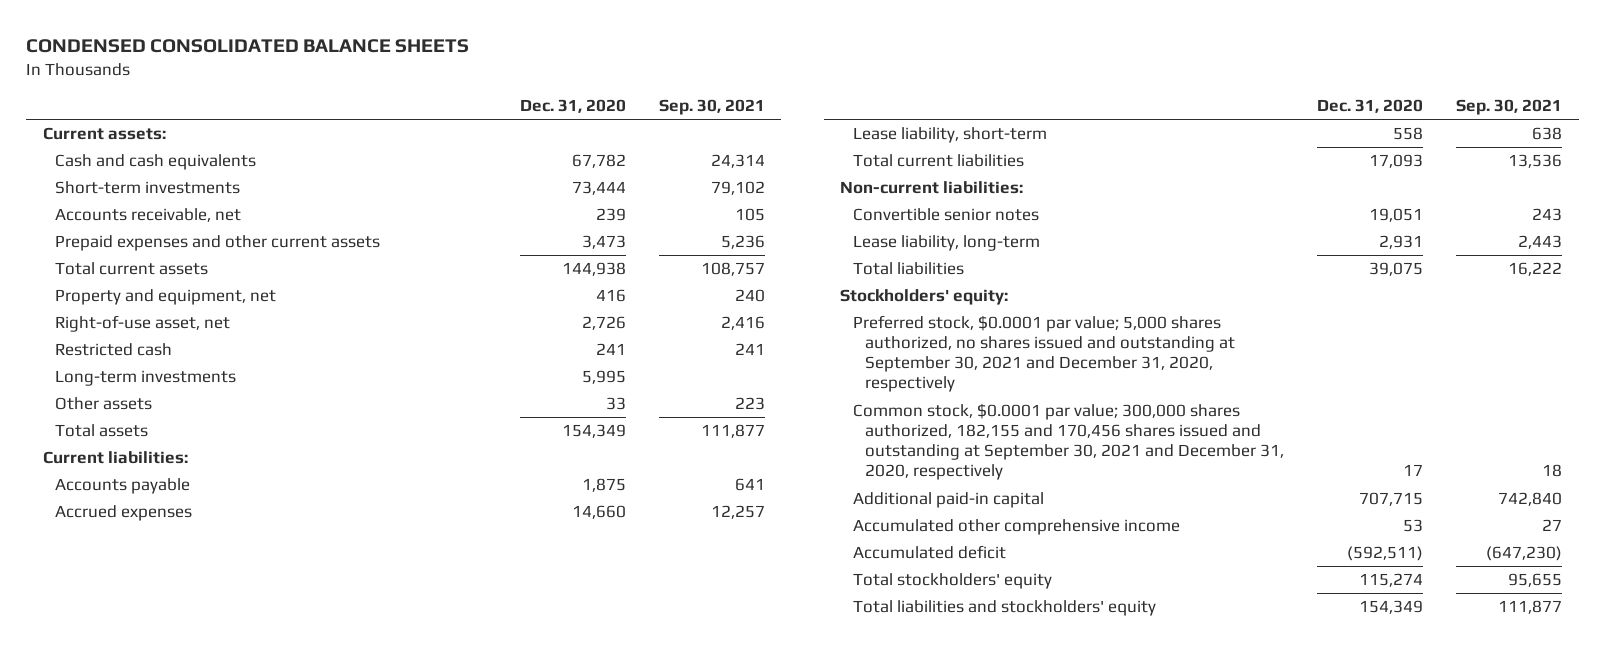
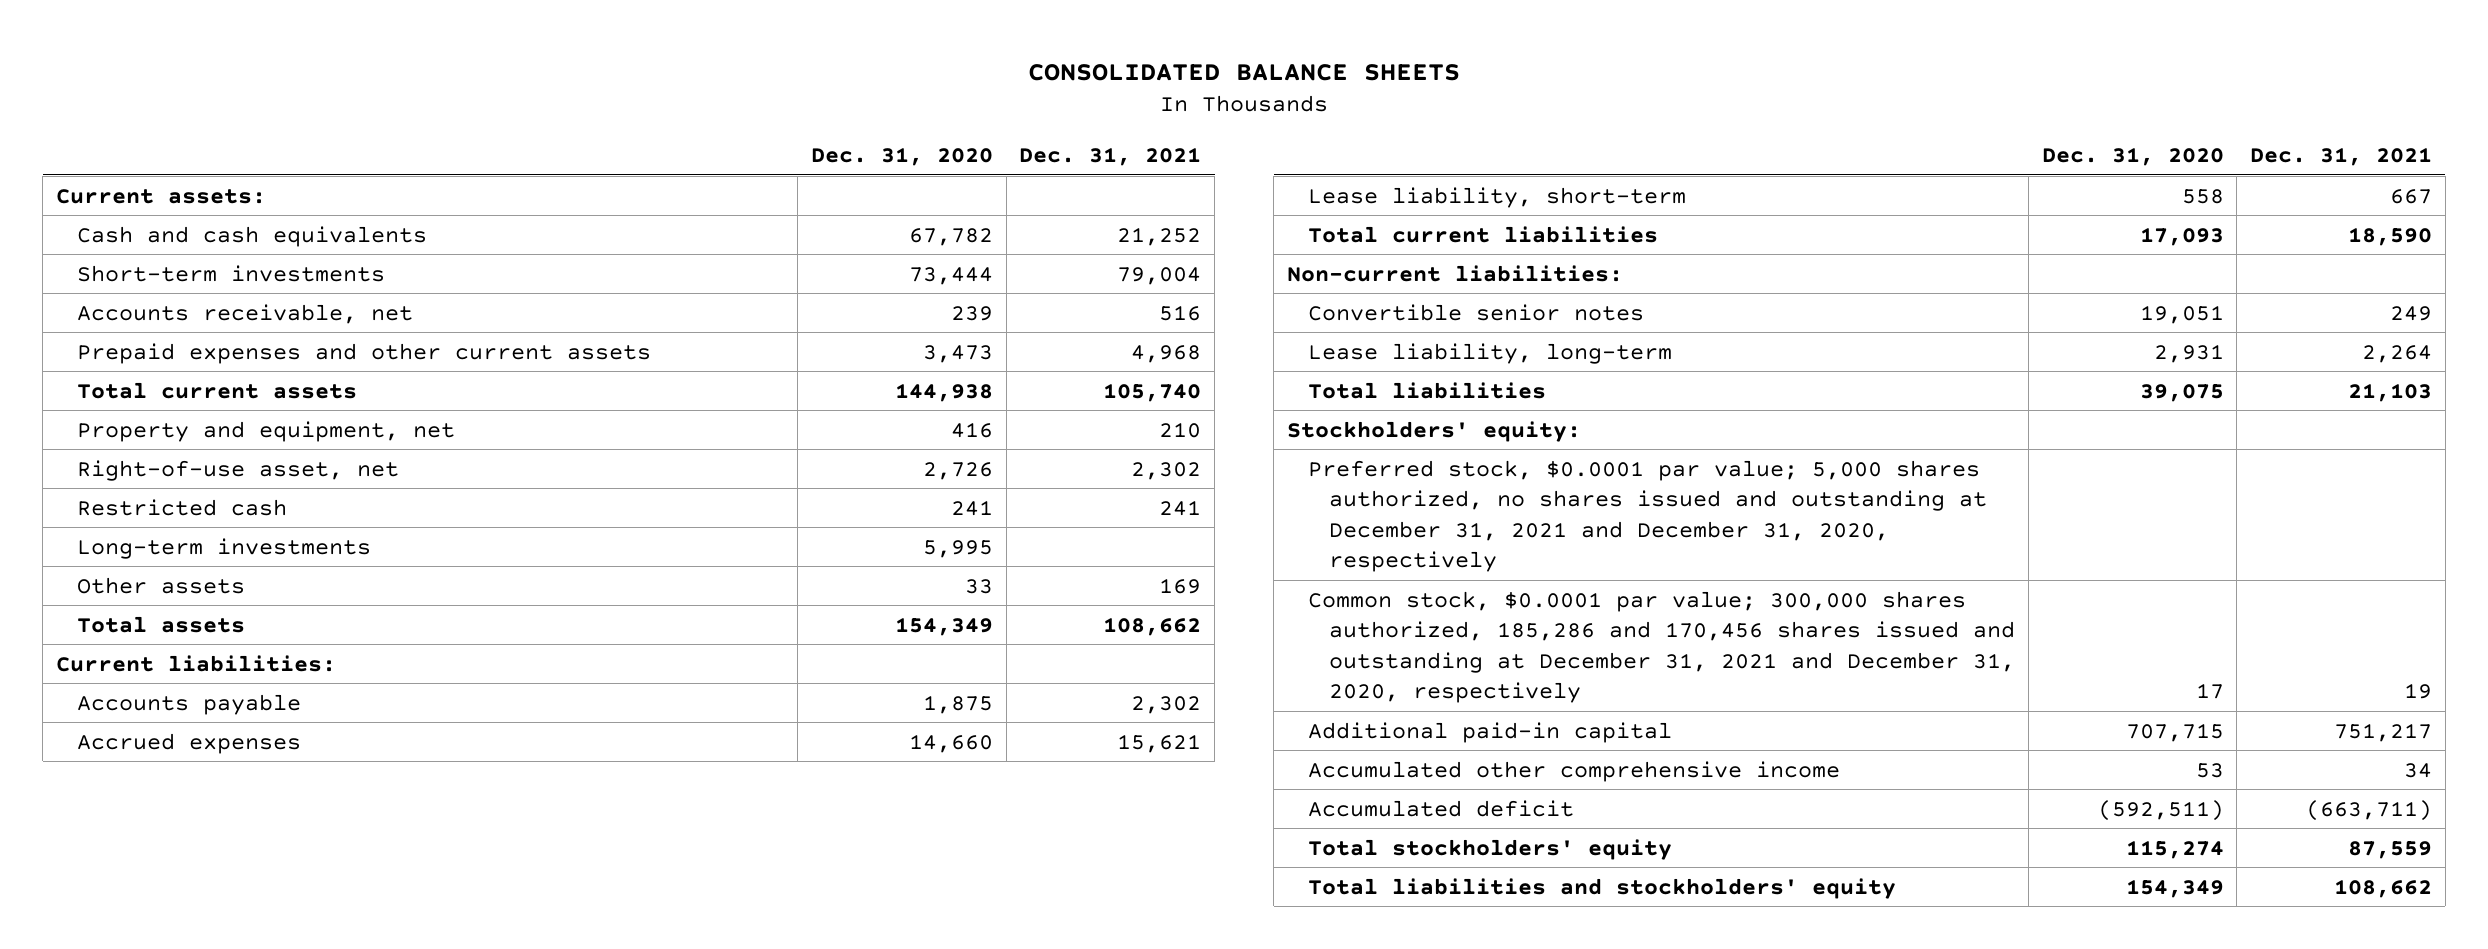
[26,39,470,54] CONDENSED CONSOLIDATED BALANCE SHEETS -> [1028,63,1461,81] CONSOLIDATED BALANCE SHEETS
[658,99,765,116] Sep. 30, 2021 -> none
none -> [1019,146,1202,166] Dec. 31, 2021
[852,315,1236,393] Preferred stock, $0.0001 par value; 5,000 shares authorized, no shares issued and outstanding at September 30, 2021 and December 31, 2020, respectively -> [1307,459,1987,573] Preferred stock, $0.0001 par value; 5,000 shares authorized, no shares issued and outstanding at December 31, 2021 and December 31, 2020, respectively
[852,403,1285,481] Common stock, $0.0001 par value; 300,000 shares authorized, 182,155 and 170,456 shares issued and outstanding at September 30, 2021 and December 31, 2020, respectively -> [1307,590,2015,704] Common stock, $0.0001 par value; 300,000 shares authorized, 185,286 and 170,456 shares issued and outstanding at December 31, 2021 and December 31, 2020, respectively

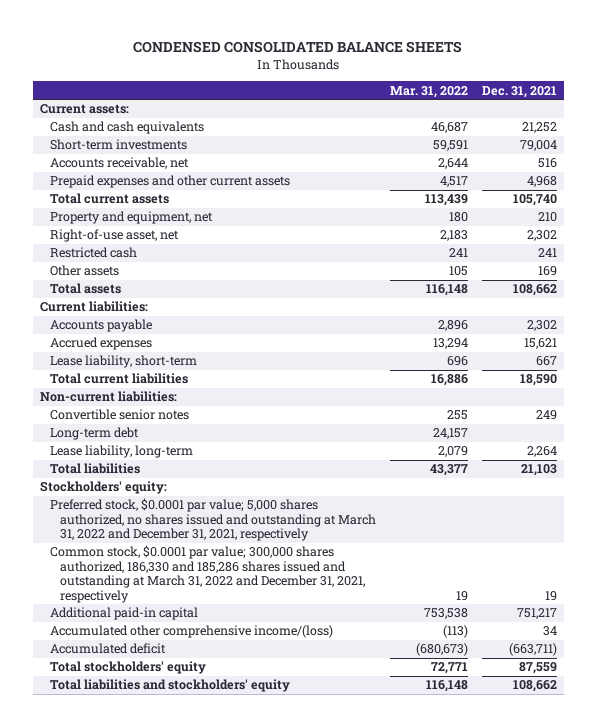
[1028,63,1461,81] CONSOLIDATED BALANCE SHEETS -> [133,41,463,54] CONDENSED CONSOLIDATED BALANCE SHEETS
[810,146,993,166] Dec. 31, 2020 -> none
none -> [389,85,468,98] Mar. 31, 2022
[77,537,372,559] Long-term investments -> none
none -> [50,427,140,441] Long-term debt
[1307,459,1987,573] Preferred stock, $0.0001 par value; 5,000 shares authorized, no shares issued and outstanding at December 31, 2021 and December 31, 2020, respectively -> [50,498,377,542] Preferred stock, $0.0001 par value; 5,000 shares authorized, no shares issued and outstanding at March 31, 2022 and December 31, 2021, respectively
[1307,590,2015,704] Common stock, $0.0001 par value; 300,000 shares authorized, 185,286 and 170,456 shares issued and outstanding at December 31, 2021 and December 31, 2020, respectively -> [50,545,366,603] Common stock, $0.0001 par value; 300,000 shares authorized, 186,330 and 185,286 shares issued and outstanding at March 31, 2022 and December 31, 2021, respectively
[1307,760,1840,782] Accumulated other comprehensive income -> [50,625,334,639] Accumulated other comprehensive income/(loss)

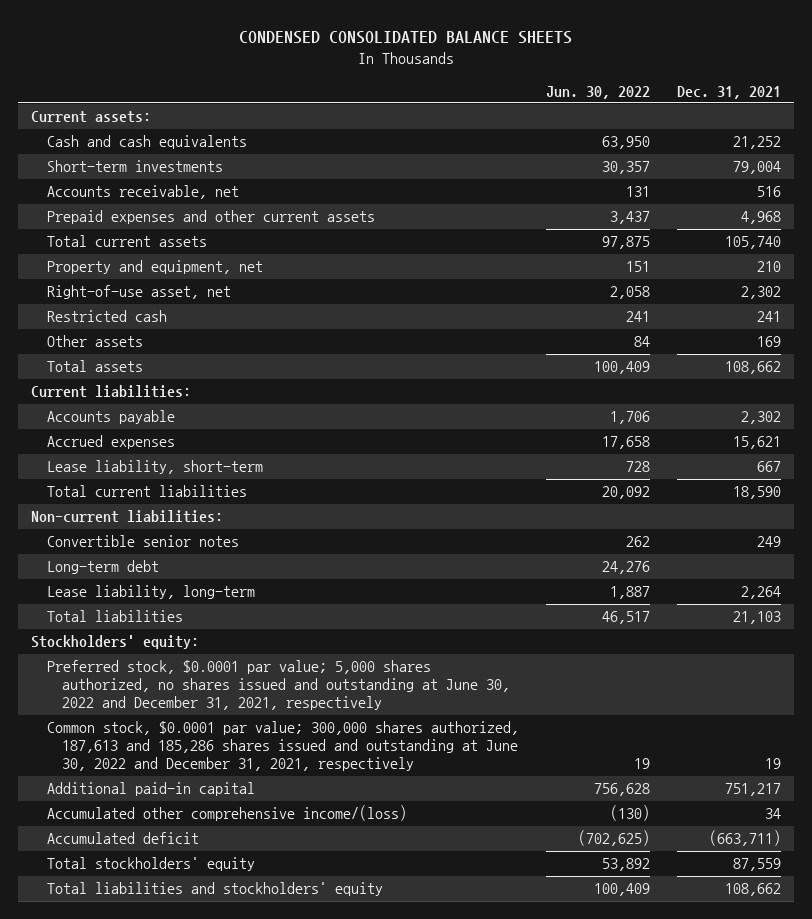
[389,85,468,98] Mar. 31, 2022 -> none
none -> [545,85,650,99] Jun. 30, 2022
[50,498,377,542] Preferred stock, $0.0001 par value; 5,000 shares authorized, no shares issued and outstanding at March 31, 2022 and December 31, 2021, respectively -> [46,660,511,711] Preferred stock, $0.0001 par value; 5,000 shares authorized, no shares issued and outstanding at June 30, 2022 and December 31, 2021, respectively
[50,545,366,603] Common stock, $0.0001 par value; 300,000 shares authorized, 186,330 and 185,286 shares issued and outstanding at March 31, 2022 and December 31, 2021, respectively -> [46,721,519,772] Common stock, $0.0001 par value; 300,000 shares authorized, 187,613 and 185,286 shares issued and outstanding at June 30, 2022 and December 31, 2021, respectively

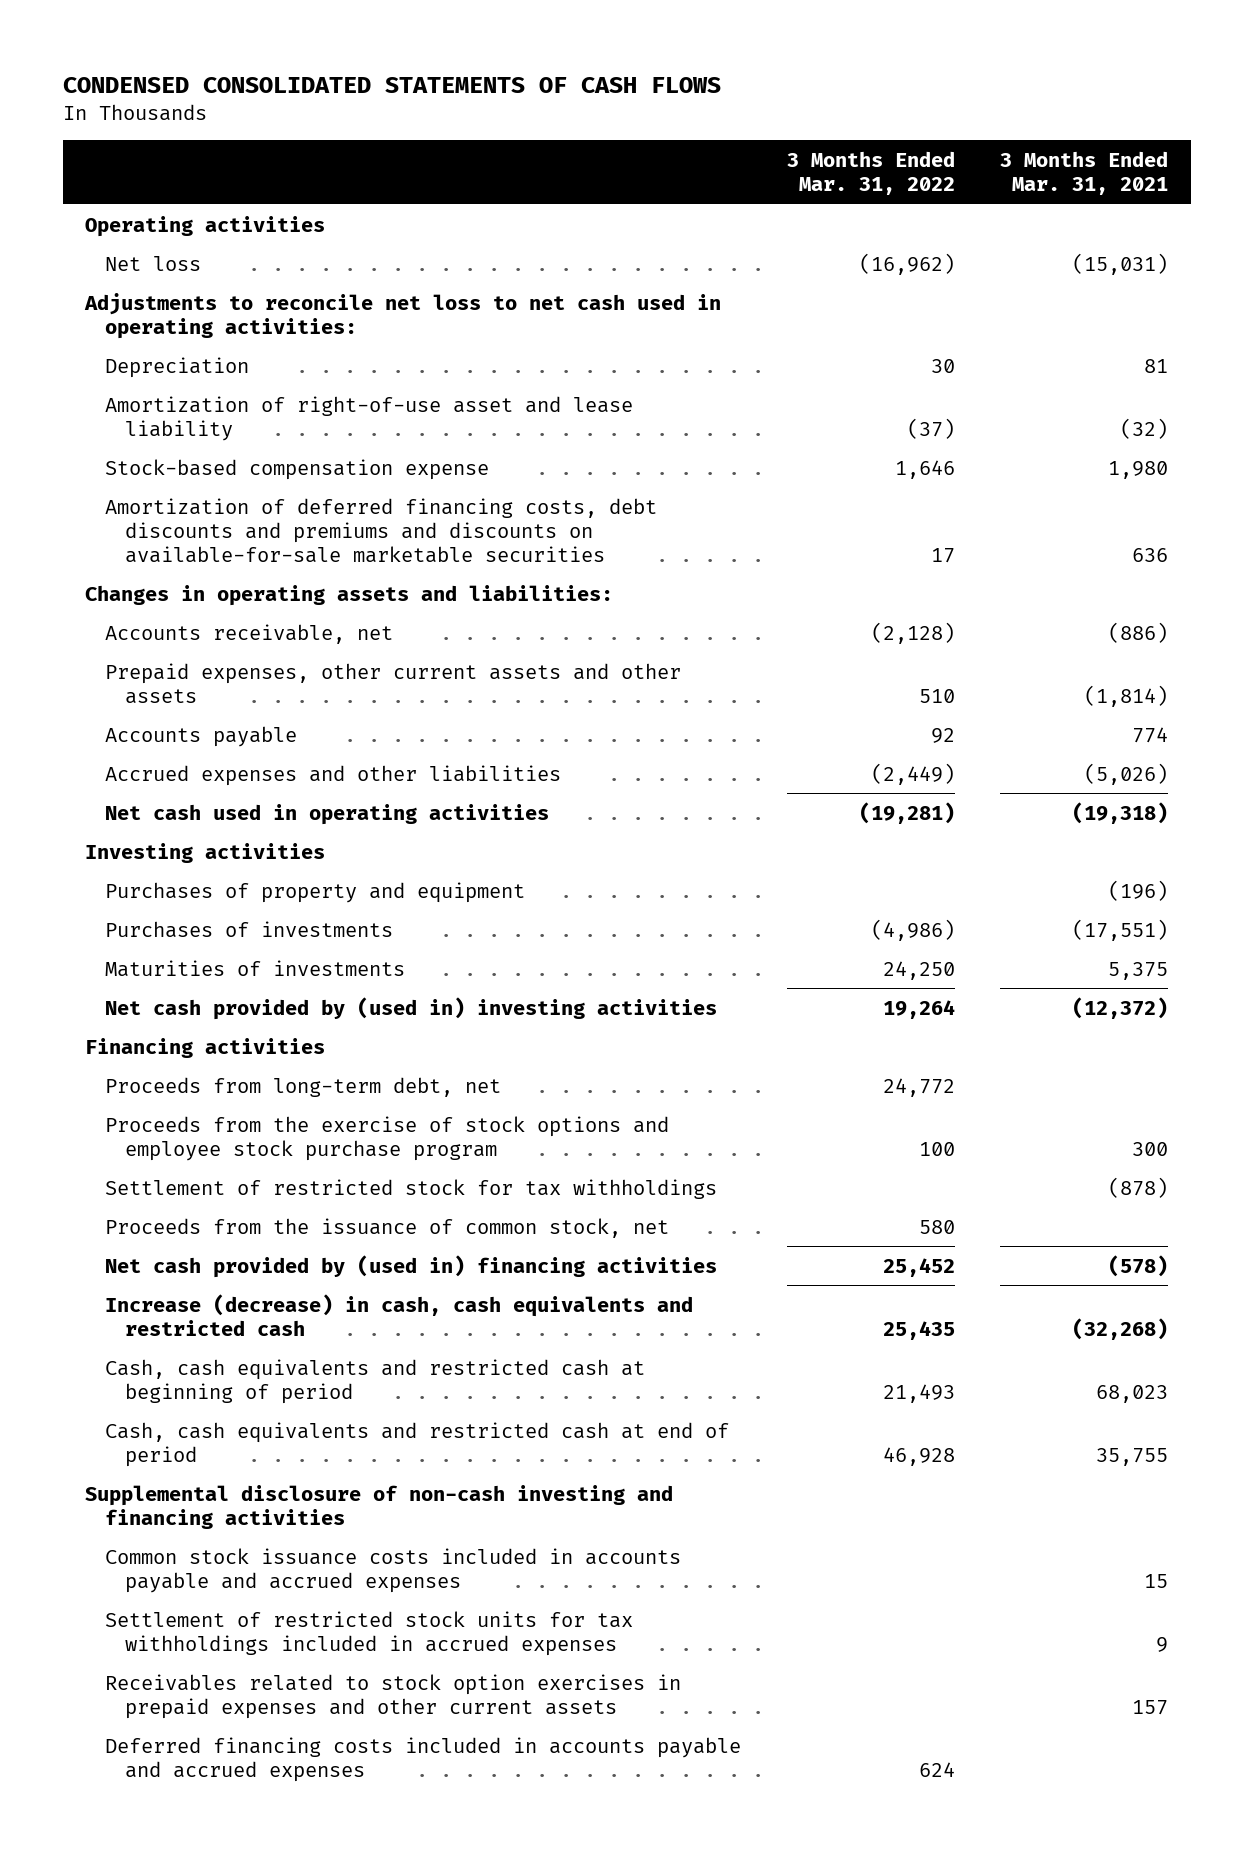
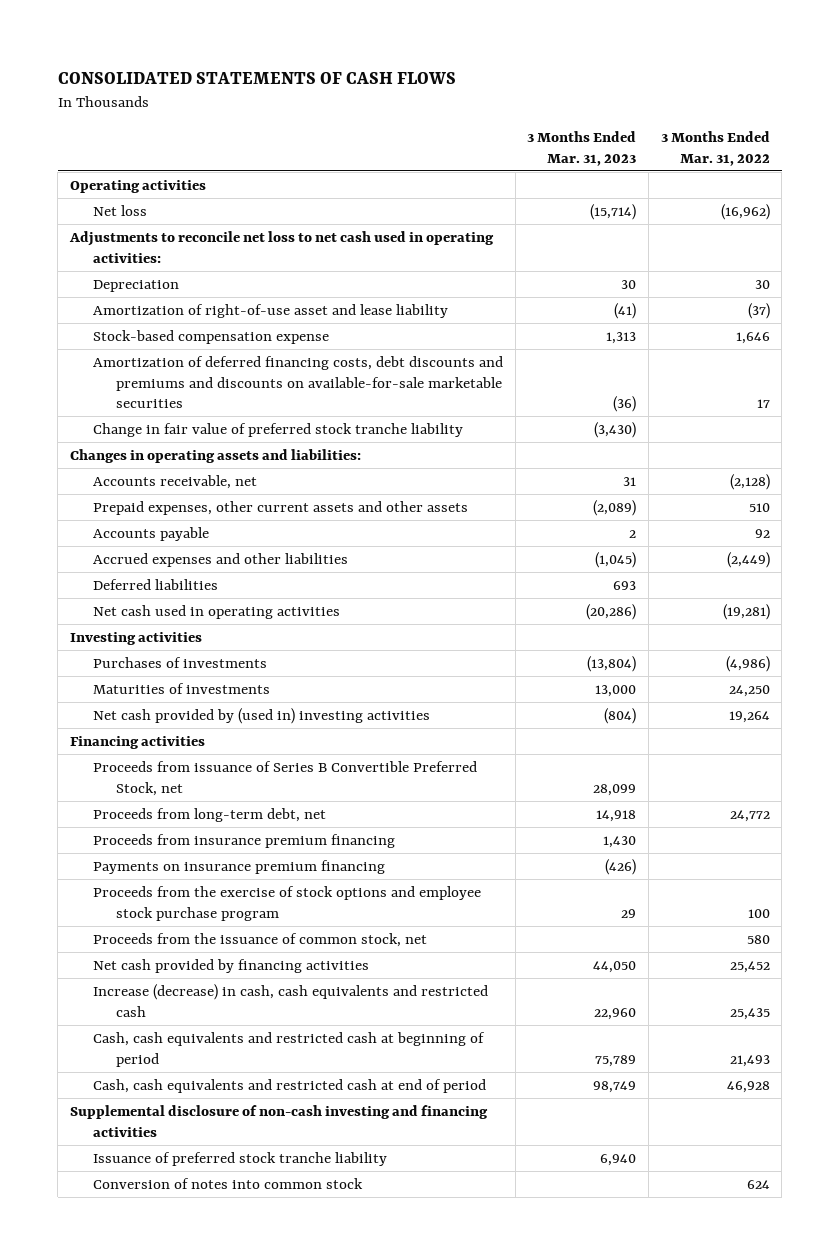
[62,77,721,94] CONDENSED CONSOLIDATED STATEMENTS OF CASH FLOWS -> [57,72,456,85] CONSOLIDATED STATEMENTS OF CASH FLOWS
[1000,150,1169,196] 3 Months Ended Mar. 31, 2021 -> none
none -> [527,130,637,166] 3 Months Ended Mar. 31, 2023
none -> [92,422,463,437] Change in fair value of preferred stock tranche liability
none -> [92,578,218,590] Deferred liabilities
[105,881,526,903] Purchases of property and equipment -> none
none -> [92,760,477,796] Proceeds from issuance of Series B Convertible Preferred Stock, net
none -> [92,833,395,848] Proceeds from insurance premium financing
none -> [92,859,385,874] Payments on insurance premium financing
[105,1178,718,1199] Settlement of restricted stock for tax withholdings -> none
[105,1254,718,1278] Net cash provided by (used in) financing activities -> [92,958,369,973] Net cash provided by financing activities
[105,1547,682,1593] Common stock issuance costs included in accounts payable and accrued expenses -> none
[105,1610,634,1656] Settlement of restricted stock units for tax withholdings included in accrued expenses -> none
[105,1673,682,1719] Receivables related to stock option exercises in prepaid expenses and other current assets -> none
none -> [92,1151,387,1166] Issuance of preferred stock tranche liability
[105,1736,742,1782] Deferred financing costs included in accounts payable and accrued expenses -> [92,1177,363,1189] Conversion of notes into common stock

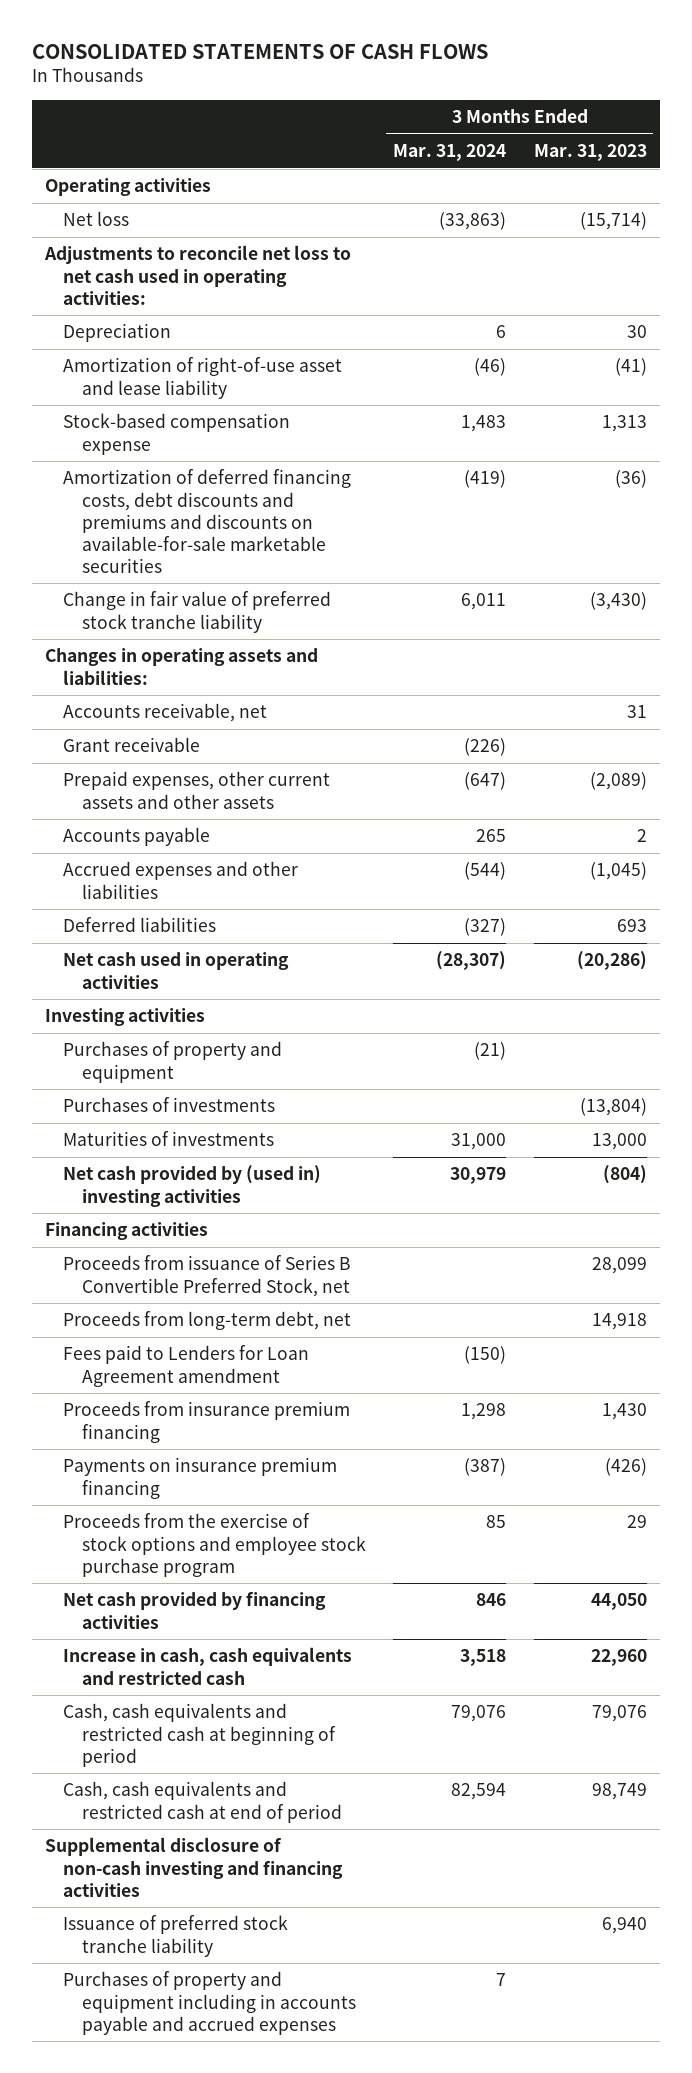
[660,130,770,166] 3 Months Ended Mar. 31, 2022 -> none
none -> [393,144,507,162] Mar. 31, 2024
none -> [63,737,201,753] Grant receivable
none -> [63,1041,283,1083] Purchases of property and equipment
none -> [63,1345,310,1387] Fees paid to Lenders for Loan Agreement amendment
[92,932,427,947] Proceeds from the issuance of common stock, net -> none
[92,983,488,1017] Increase (decrease) in cash, cash equivalents and restricted cash -> [63,1647,353,1685] Increase in cash, cash equivalents and restricted cash
[595,1054,637,1067] 75,789 -> [591,1705,647,1723] 79,076
[92,1177,363,1189] Conversion of notes into common stock -> none
none -> [63,1971,356,2035] Purchases of property and equipment including in accounts payable and accrued expenses

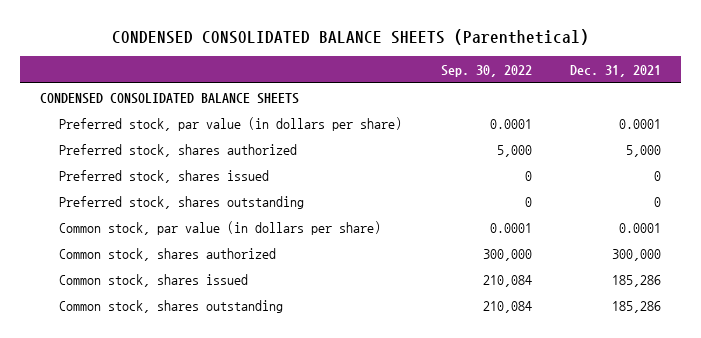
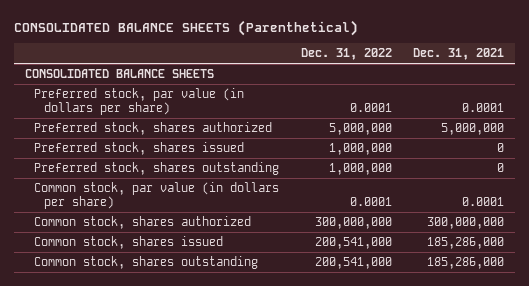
[111,29,589,46] CONDENSED CONSOLIDATED BALANCE SHEETS (Parenthetical) -> [13,19,358,36] CONSOLIDATED BALANCE SHEETS (Parenthetical)
[440,65,532,78] Sep. 30, 2022 -> none
none -> [300,48,392,61] Dec. 31, 2022
[39,92,299,104] CONDENSED CONSOLIDATED BALANCE SHEETS -> [24,69,214,79] CONSOLIDATED BALANCE SHEETS
[626,144,662,157] 5,000 -> [441,123,505,136] 5,000,000
[612,248,662,261] 300,000 -> [427,217,505,230] 300,000,000
[612,274,662,287] 185,286 -> [427,237,505,250] 185,286,000
[612,300,662,313] 185,286 -> [427,257,505,270] 185,286,000

